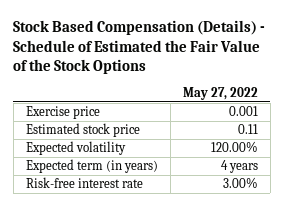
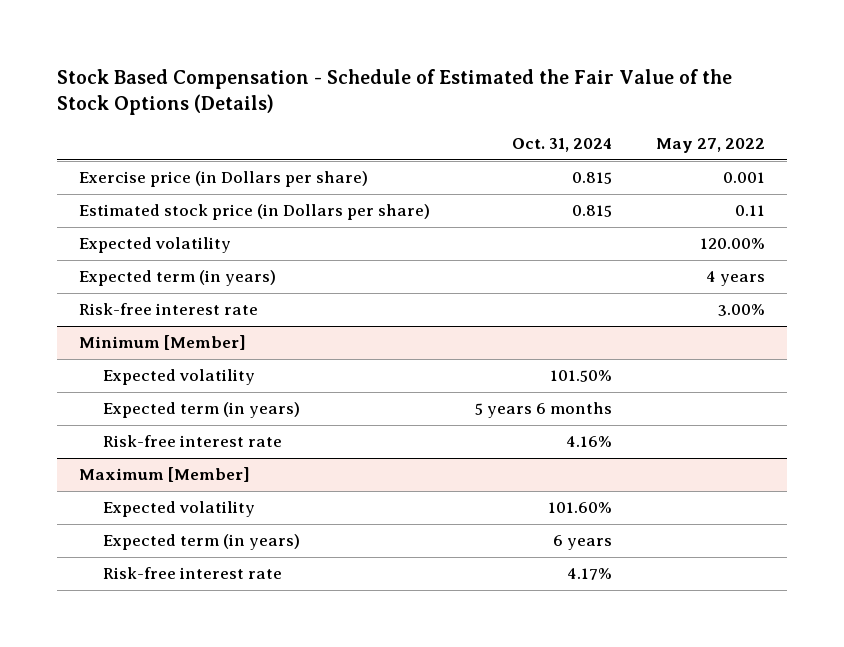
[13,20,266,74] Stock Based Compensation (Details) - Schedule of Estimated the Fair Value of the Stock Options -> [57,68,733,115] Stock Based Compensation - Schedule of Estimated the Fair Value of the Stock Options (Details)
none -> [511,138,612,153] Oct. 31, 2024
[25,106,100,120] Exercise price -> [79,171,369,188] Exercise price (in Dollars per share)
[25,123,140,138] Estimated stock price -> [79,204,431,221] Estimated stock price (in Dollars per share)
none -> [79,335,247,351] Minimum [Member]
none -> [103,369,256,386] Expected volatility
none -> [103,402,301,419] Expected term (in years)
none -> [103,435,283,448] Risk-free interest rate
none -> [79,467,251,483] Maximum [Member]
none -> [103,501,256,518] Expected volatility
none -> [103,534,301,551] Expected term (in years)
none -> [103,567,283,580] Risk-free interest rate

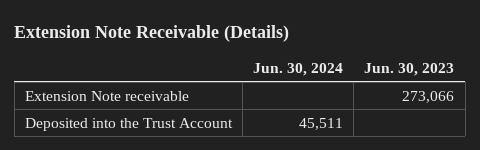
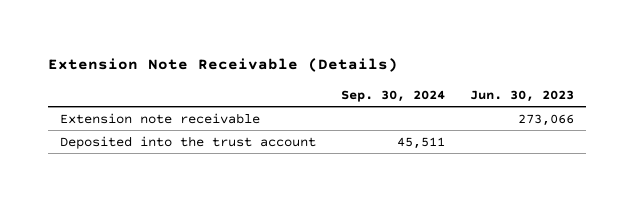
[253,62,344,76] Jun. 30, 2024 -> none
none -> [341,89,446,102] Sep. 30, 2024
[25,90,190,101] Extension Note receivable -> [60,112,261,124] Extension note receivable
[25,117,234,131] Deposited into the Trust Account -> [60,135,317,149] Deposited into the trust account

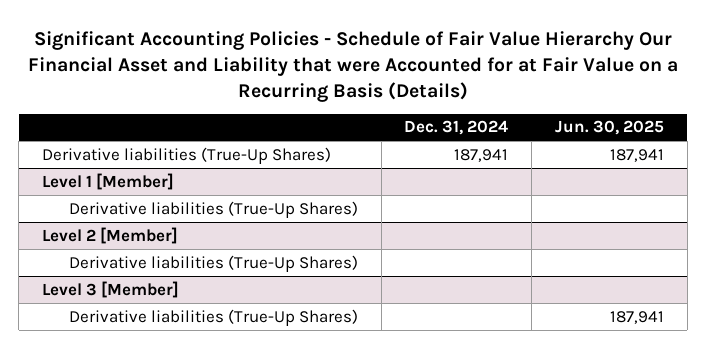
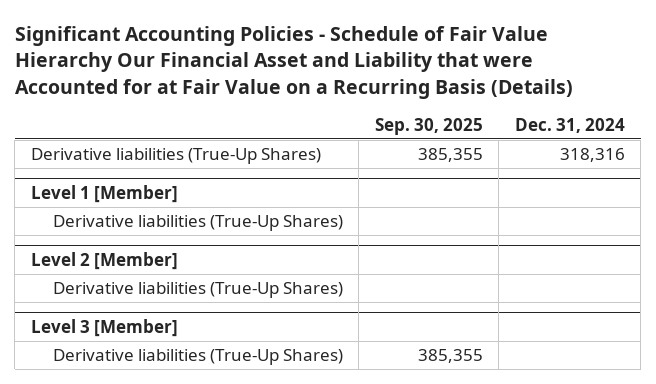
[555,120,665,136] Jun. 30, 2025 -> none
none -> [374,117,483,135] Sep. 30, 2025
[454,148,509,162] 187,941 -> [559,148,625,163] 318,316

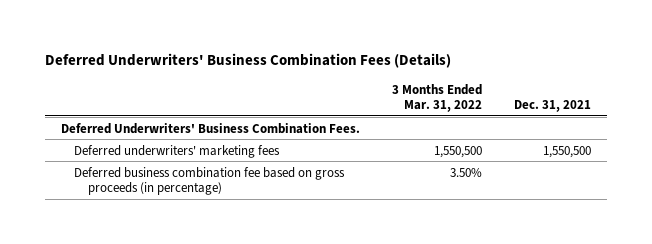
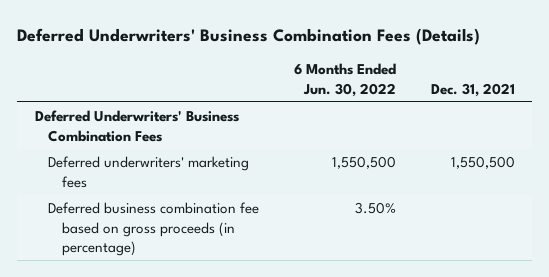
[392,83,483,112] 3 Months Ended Mar. 31, 2022 -> none
none -> [293,63,396,97] 6 Months Ended Jun. 30, 2022
[60,122,360,134] Deferred Underwriters' Business Combination Fees. -> [34,110,239,142] Deferred Underwriters' Business Combination Fees

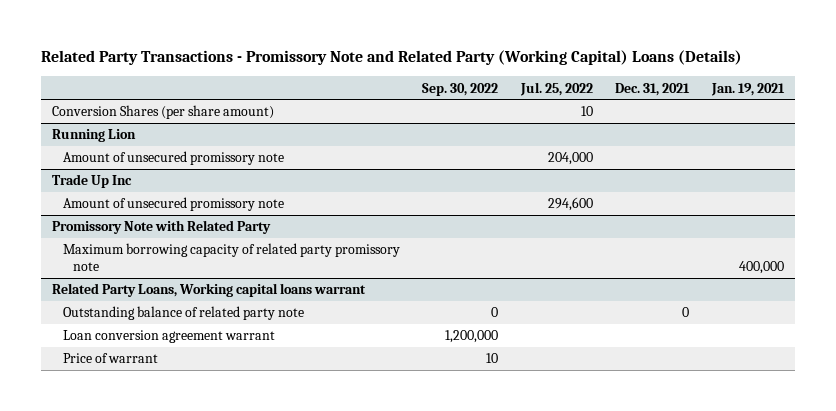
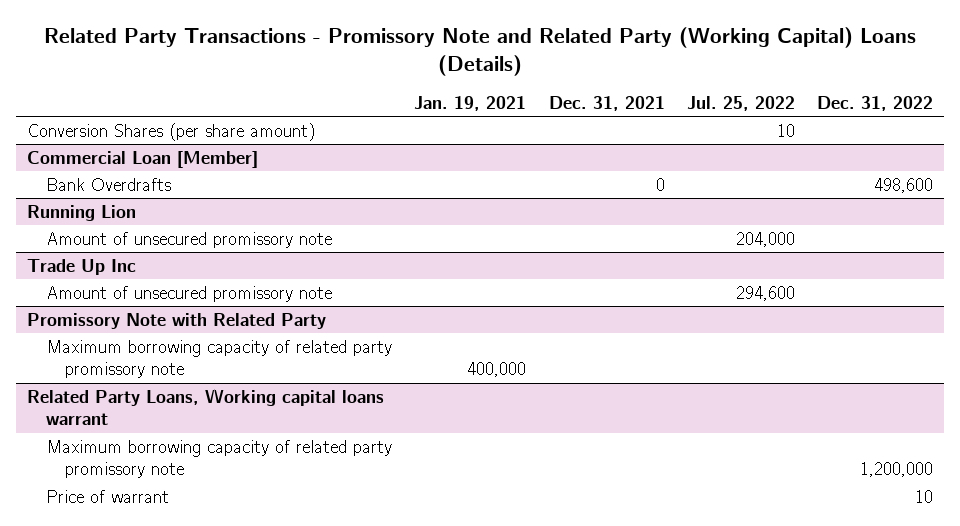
[422,82,499,96] Sep. 30, 2022 -> none
none -> [817,95,934,111] Dec. 31, 2022
none -> [26,150,258,168] Commercial Loan [Member]
none -> [45,177,171,191] Bank Overdrafts
[62,306,304,321] Outstanding balance of related party note -> none
[62,330,275,344] Loan conversion agreement warrant -> none
none -> [45,439,392,479] Maximum borrowing capacity of related party promissory note

